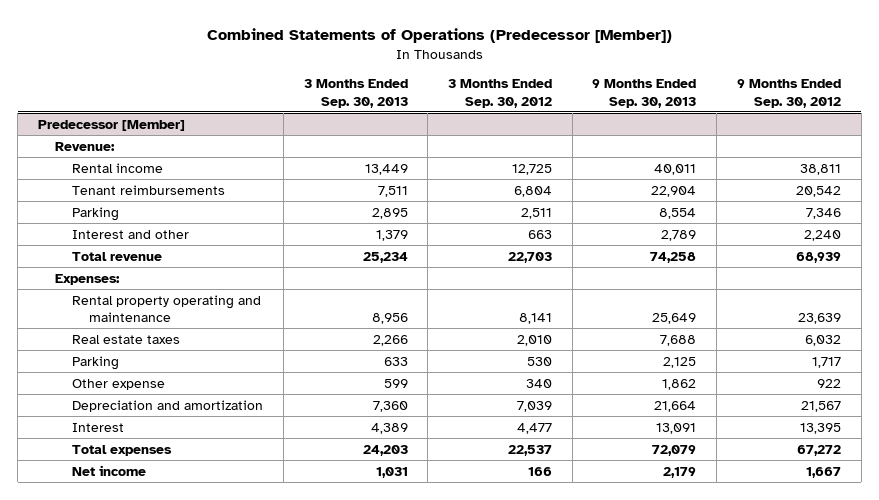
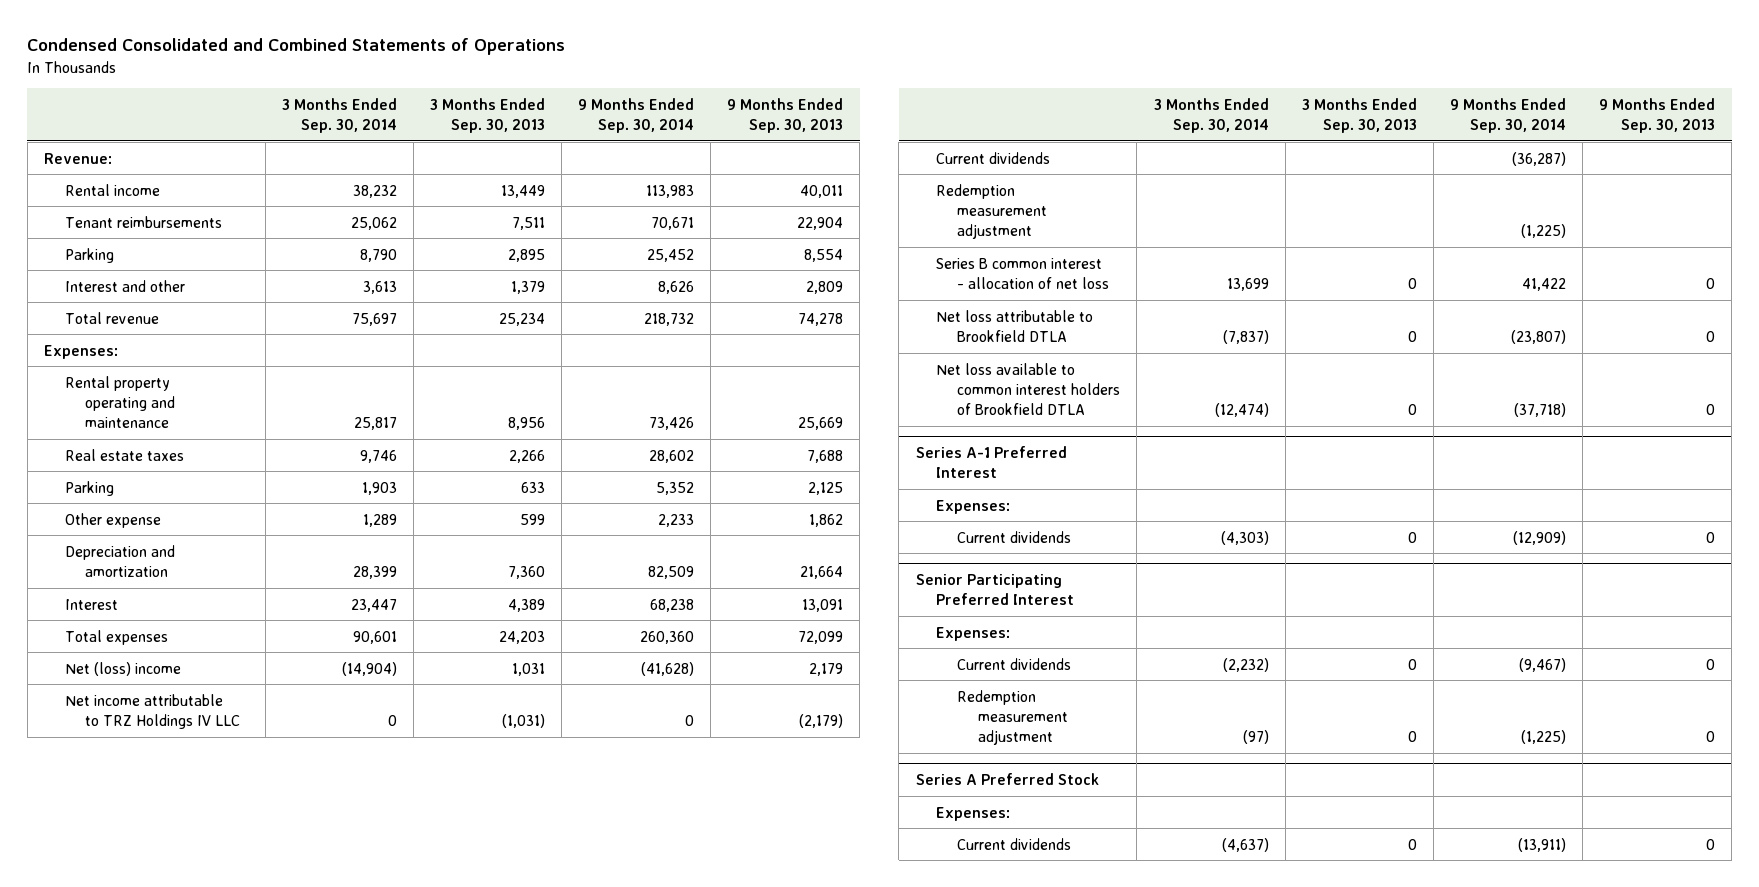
[206,27,672,43] Combined Statements of Operations (Predecessor [Member]) -> [27,38,566,56] Condensed Consolidated and Combined Statements of Operations
[448,79,553,108] 3 Months Ended Sep. 30, 2012 -> none
[736,79,841,108] 9 Months Ended Sep. 30, 2012 -> none
none -> [281,97,397,133] 3 Months Ended Sep. 30, 2014
none -> [578,97,695,133] 9 Months Ended Sep. 30, 2014
[38,119,186,131] Predecessor [Member] -> none
[661,229,697,241] 2,789 -> [806,280,844,294] 2,809
[650,251,697,263] 74,258 -> [798,312,844,326] 74,278
[652,312,697,324] 25,649 -> [798,416,844,430] 25,669
[652,444,697,456] 72,079 -> [798,630,844,644] 72,099
[72,464,147,476] Net income -> [64,661,181,676] Net (loss) income
none -> [64,693,241,729] Net income attributable to TRZ Holdings IV LLC
none -> [936,151,1051,164] Current dividends
none -> [936,183,1048,239] Redemption measurement adjustment
none -> [936,257,1110,289] Series B common interest - allocation of net loss
none -> [936,309,1094,342] Net loss attributable to Brookfield DTLA
none -> [936,362,1121,415] Net loss available to common interest holders of Brookfield DTLA
none -> [915,445,1067,478] Series A-1 Preferred Interest
none -> [936,499,1011,514] Expenses:
none -> [957,530,1072,543] Current dividends
none -> [915,573,1075,605] Senior Participating Preferred Interest
none -> [936,626,1011,641] Expenses:
none -> [957,657,1072,670] Current dividends
none -> [957,689,1069,745] Redemption measurement adjustment
none -> [915,772,1099,785] Series A Preferred Stock
none -> [936,806,1011,821] Expenses:
none -> [957,837,1072,850] Current dividends

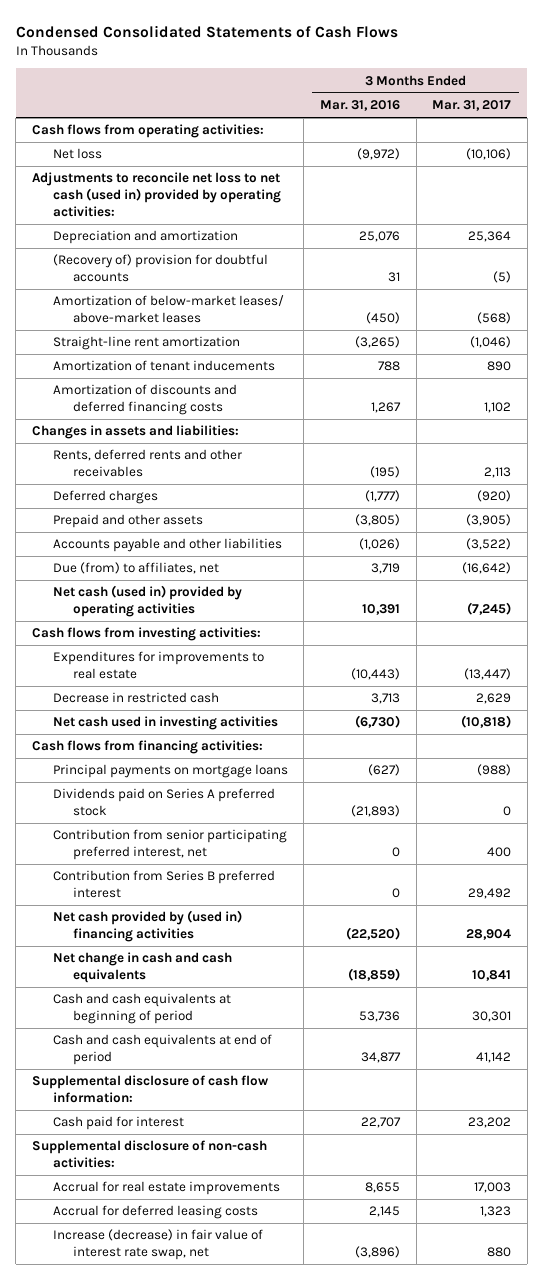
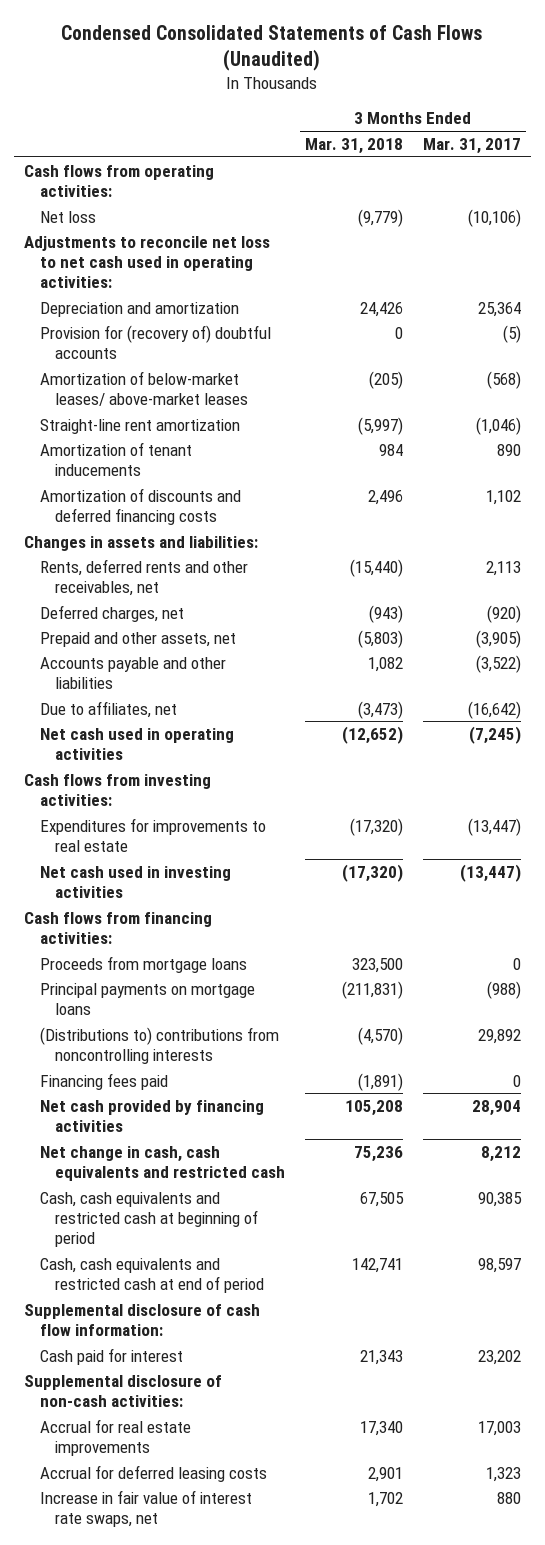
[15,24,398,38] Condensed Consolidated Statements of Cash Flows -> [61,25,483,72] Condensed Consolidated Statements of Cash Flows (Unaudited)
[319,100,400,112] Mar. 31, 2016 -> none
none -> [304,137,403,154] Mar. 31, 2018
[31,172,281,218] Adjustments to reconcile net loss to net cash (used in) provided by operating activities: -> [24,235,271,289] Adjustments to reconcile net loss to net cash used in operating activities:
[52,254,268,283] (Recovery of) provision for doubtful accounts -> [39,324,271,359] Provision for (recovery of) doubtful accounts
[52,449,242,478] Rents, deferred rents and other receivables -> [39,558,248,596] Rents, deferred rents and other receivables, net
[52,490,158,505] Deferred charges -> [39,604,184,622] Deferred charges, net
[52,514,203,529] Prepaid and other assets -> [39,631,236,647] Prepaid and other assets, net
[52,562,219,575] Due (from) to affiliates, net -> [39,700,177,718] Due to affiliates, net
[52,585,242,618] Net cash (used in) provided by operating activities -> [39,727,234,760] Net cash used in operating activities
[52,692,219,704] Decrease in restricted cash -> none
[461,715,512,729] (10,818) -> [459,863,521,882] (13,447)
none -> [39,955,247,973] Proceeds from mortgage loans
[52,788,275,817] Dividends paid on Series A preferred stock -> none
[52,829,287,861] Contribution from senior participating preferred interest, net -> none
[52,870,275,899] Contribution from Series B preferred interest -> none
none -> [39,1026,279,1064] (Distributions to) contributions from noncontrolling interests
none -> [39,1072,168,1090] Financing fees paid
[52,910,242,943] Net cash provided by (used in) financing activities -> [39,1099,264,1132] Net cash provided by financing activities
[52,952,232,984] Net change in cash and cash equivalents -> [39,1145,286,1181] Net change in cash, cash equivalents and restricted cash
[472,970,512,982] 10,841 -> [480,1145,521,1162] 8,212
[52,993,231,1025] Cash and cash equivalents at beginning of period -> [39,1191,259,1248] Cash, cash equivalents and restricted cash at beginning of period
[472,1011,512,1023] 30,301 -> [477,1191,522,1207] 90,385
[52,1034,272,1066] Cash and cash equivalents at end of period -> [39,1257,265,1293] Cash, cash equivalents and restricted cash at end of period
[476,1052,512,1064] 41,142 -> [477,1257,521,1273] 98,597
[52,1229,263,1261] Increase (decrease) in fair value of interest rate swap, net -> [39,1489,252,1527] Increase in fair value of interest rate swaps, net

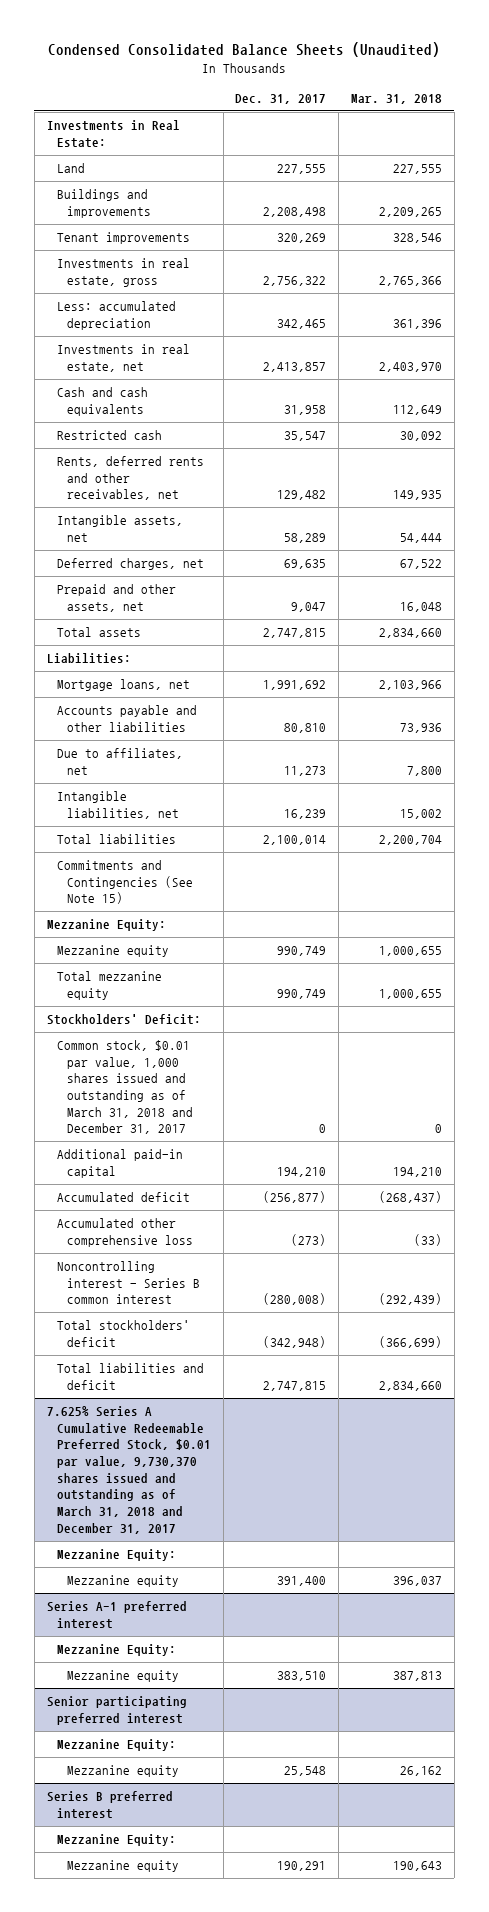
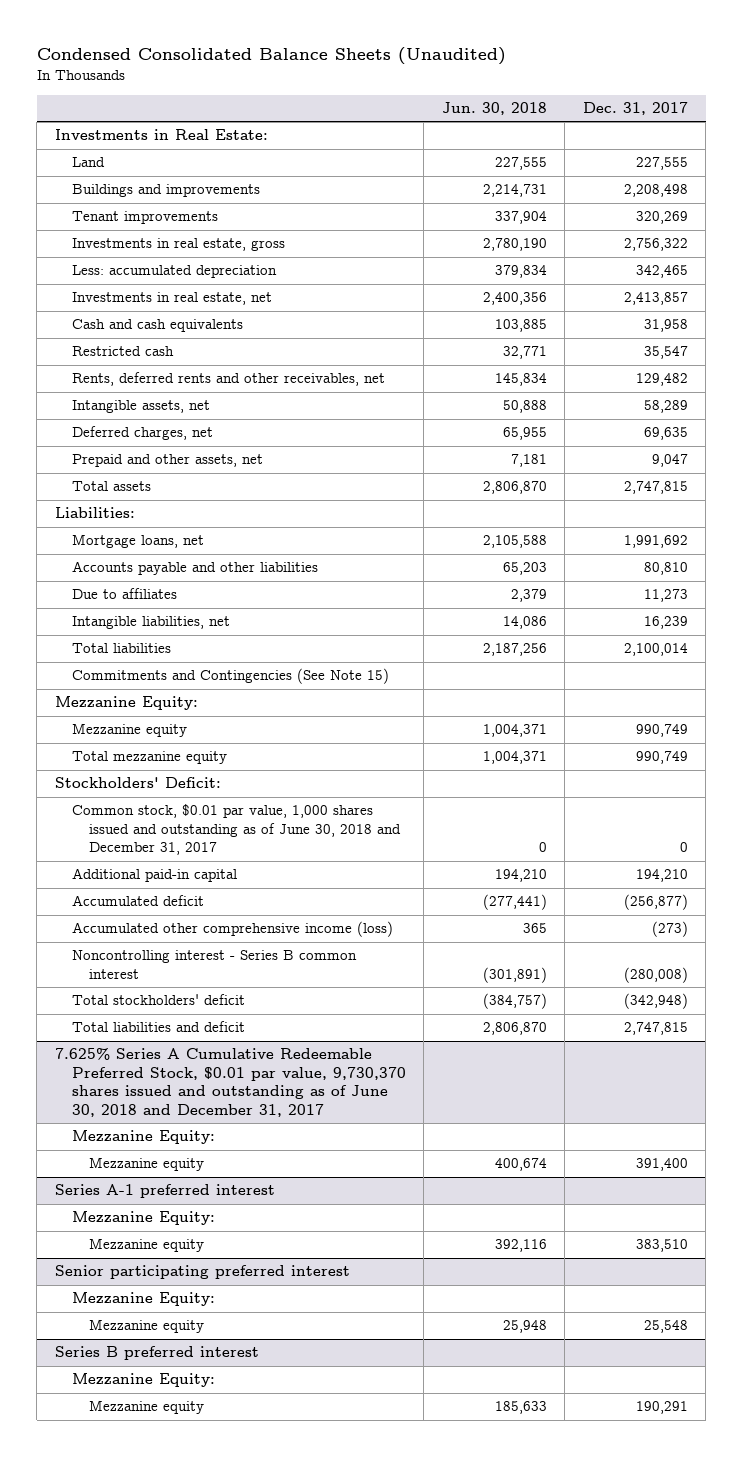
[351,93,443,104] Mar. 31, 2018 -> none
none -> [441,102,547,116] Jun. 30, 2018
[56,748,183,775] Due to affiliates, net -> [71,588,177,600] Due to affiliates
[56,1040,194,1135] Common stock, $0.01 par value, 1,000 shares issued and outstanding as of March 31, 2018 and December 31, 2017 -> [71,804,401,856] Common stock, $0.01 par value, 1,000 shares issued and outstanding as of June 30, 2018 and December 31, 2017
[56,1218,194,1247] Accumulated other comprehensive loss -> [71,921,393,938] Accumulated other comprehensive income (loss)
[46,1406,211,1534] 7.625% Series A Cumulative Redeemable Preferred Stock, $0.01 par value, 9,730,370 shares issued and outstanding as of March 31, 2018 and December 31, 2017 -> [54,1048,406,1117] 7.625% Series A Cumulative Redeemable Preferred Stock, $0.01 par value, 9,730,370 shares issued and outstanding as of June 30, 2018 and December 31, 2017

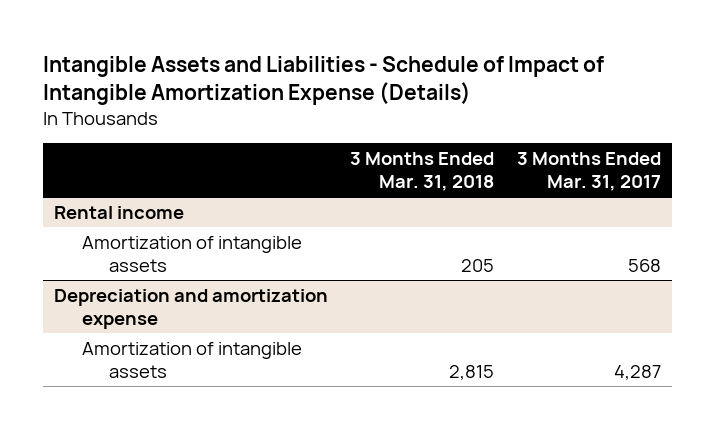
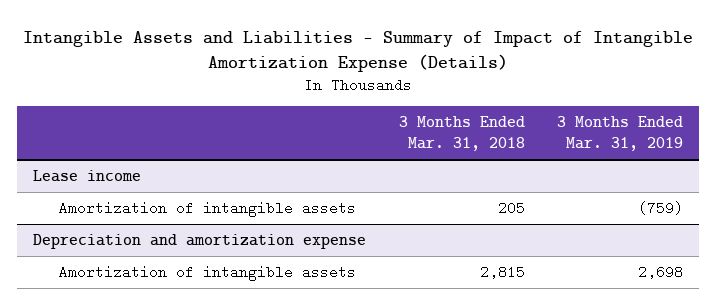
[43,55,605,106] Intangible Assets and Liabilities - Schedule of Impact of Intangible Amortization Expense (Details) -> [23,30,694,72] Intangible Assets and Liabilities - Summary of Impact of Intangible Amortization Expense (Details)
[516,152,661,191] 3 Months Ended Mar. 31, 2017 -> none
none -> [556,116,683,152] 3 Months Ended Mar. 31, 2019
[54,205,185,219] Rental income -> [33,169,142,182] Lease income

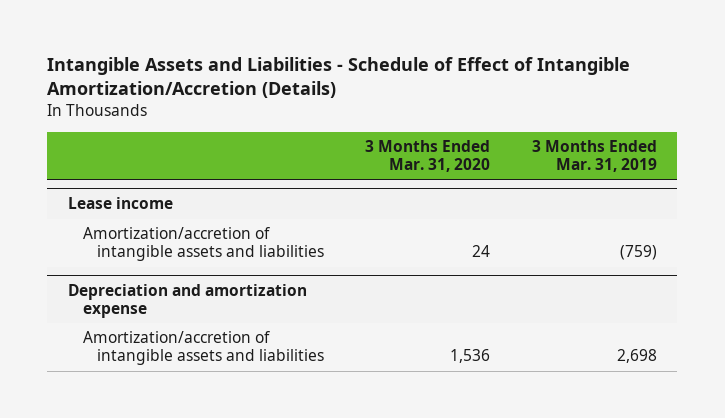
[23,30,694,72] Intangible Assets and Liabilities - Summary of Impact of Intangible Amortization Expense (Details) -> [47,57,631,99] Intangible Assets and Liabilities - Schedule of Effect of Intangible Amortization/Accretion (Details)
[398,116,525,152] 3 Months Ended Mar. 31, 2018 -> none
none -> [365,140,491,172] 3 Months Ended Mar. 31, 2020
[58,200,356,217] Amortization of intangible assets -> [82,227,325,262] Amortization/accretion of intangible assets and liabilities
[58,264,356,281] Amortization of intangible assets -> [82,331,325,366] Amortization/accretion of intangible assets and liabilities

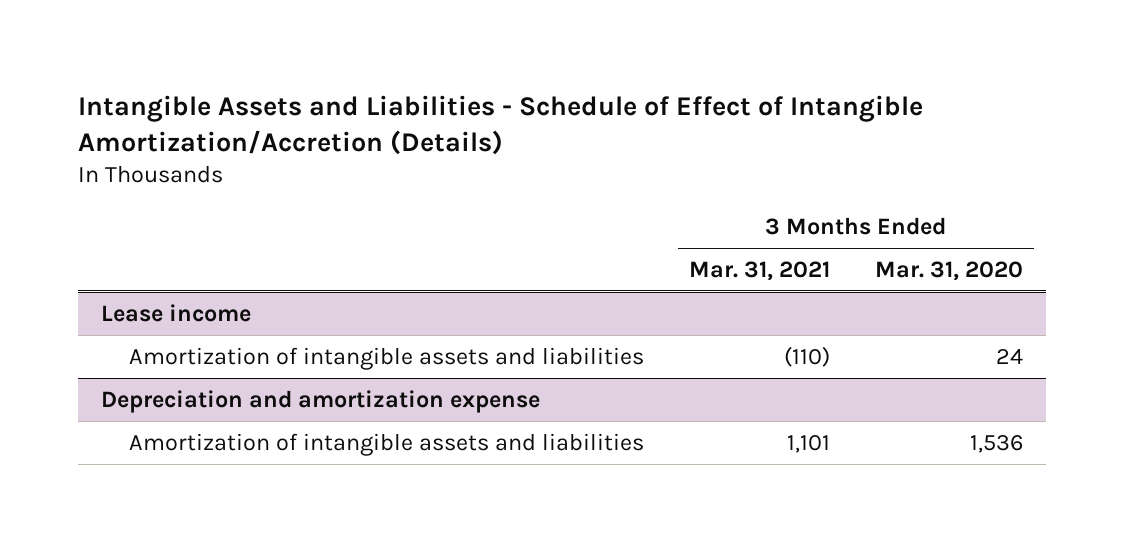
[531,140,657,172] 3 Months Ended Mar. 31, 2019 -> none
none -> [688,260,830,281] Mar. 31, 2021
[82,227,325,262] Amortization/accretion of intangible assets and liabilities -> [128,346,644,370] Amortization of intangible assets and liabilities
[82,331,325,366] Amortization/accretion of intangible assets and liabilities -> [128,432,644,456] Amortization of intangible assets and liabilities

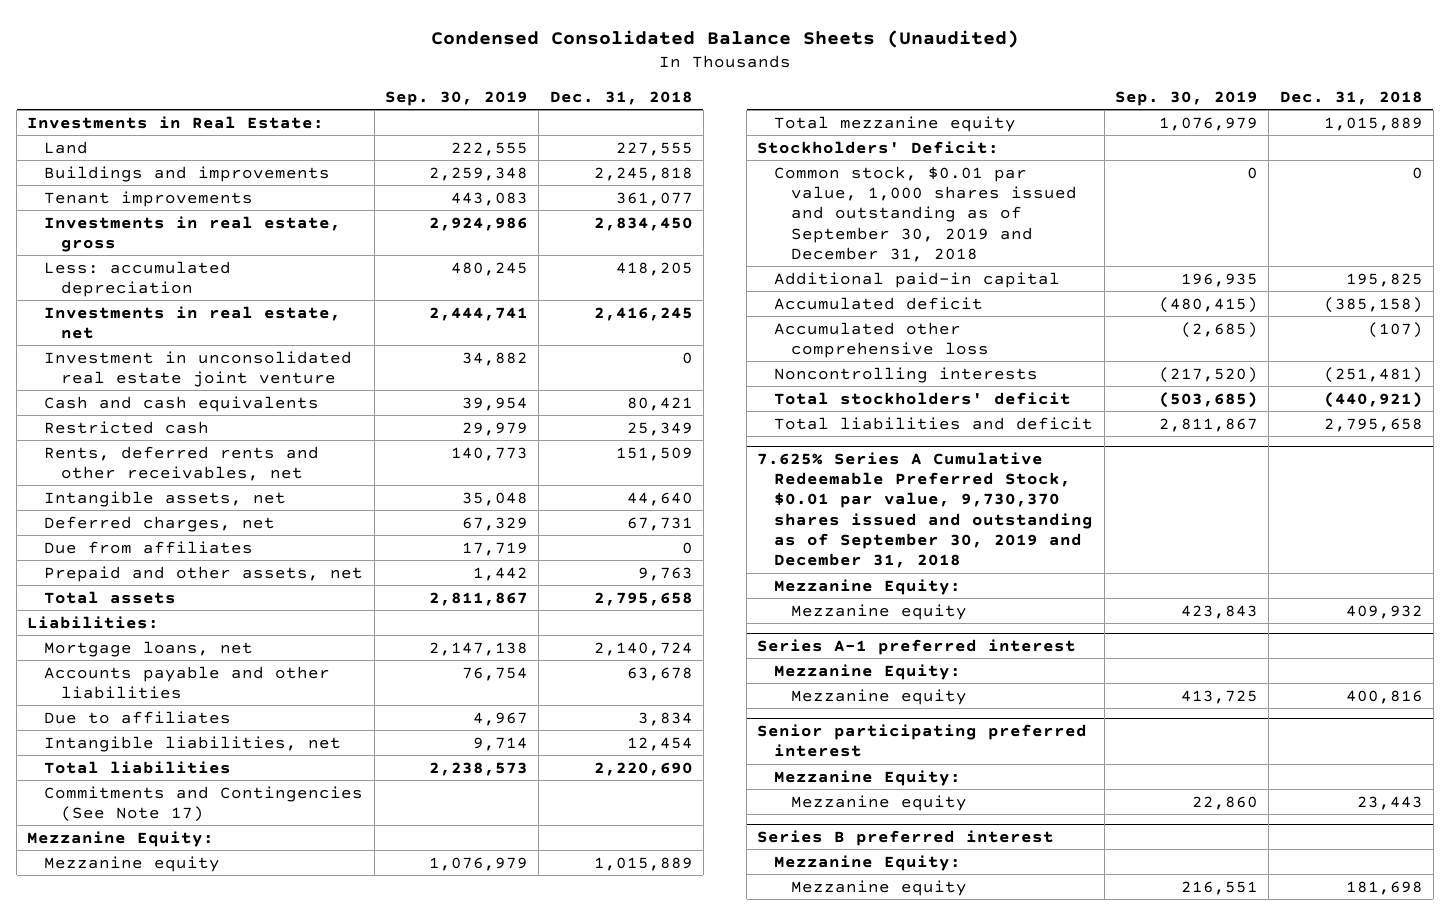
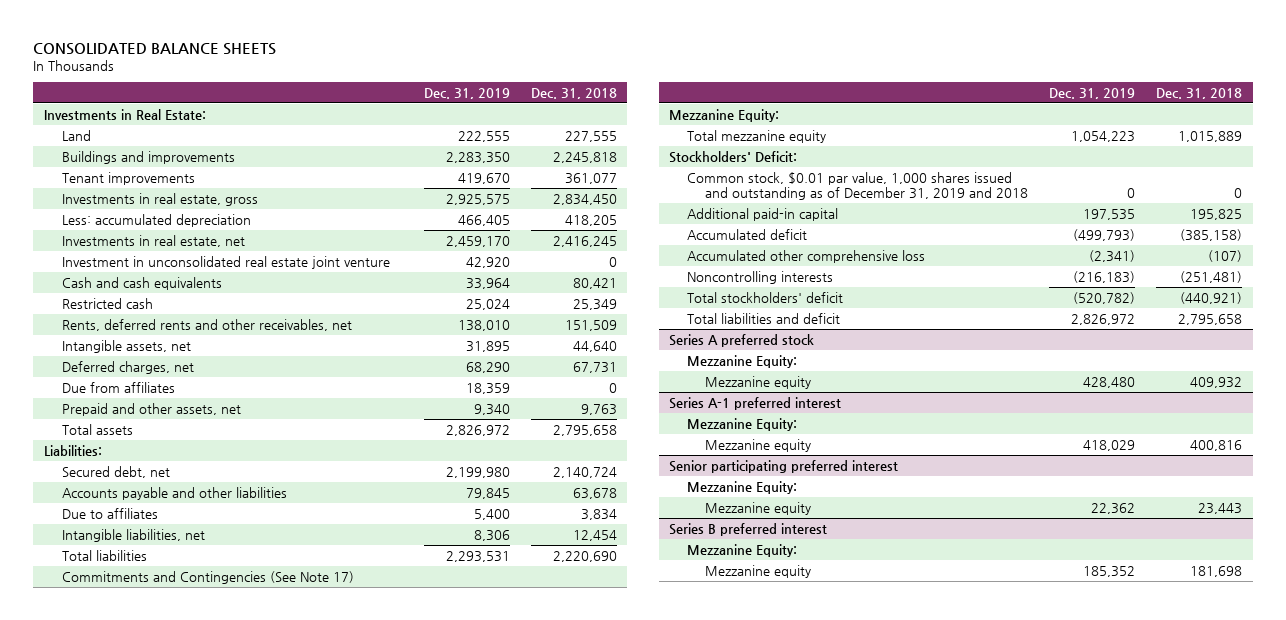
[431,29,1020,48] Condensed Consolidated Balance Sheets (Unaudited) -> [33,42,277,55] CONSOLIDATED BALANCE SHEETS
[384,90,528,106] Sep. 30, 2019 -> none
none -> [423,87,510,99] Dec. 31, 2019
[44,640,254,657] Mortgage loans, net -> [61,465,170,478] Secured debt, net
[44,855,221,872] Mezzanine equity -> none
[774,165,1078,262] Common stock, $0.01 par value, 1,000 shares issued and outstanding as of September 30, 2019 and December 31, 2018 -> [686,171,1028,200] Common stock, $0.01 par value, 1,000 shares issued and outstanding as of December 31, 2019 and 2018
[757,451,1094,569] 7.625% Series A Cumulative Redeemable Preferred Stock, $0.01 par value, 9,730,370 shares issued and outstanding as of September 30, 2019 and December 31, 2018 -> [669,333,815,347] Series A preferred stock

